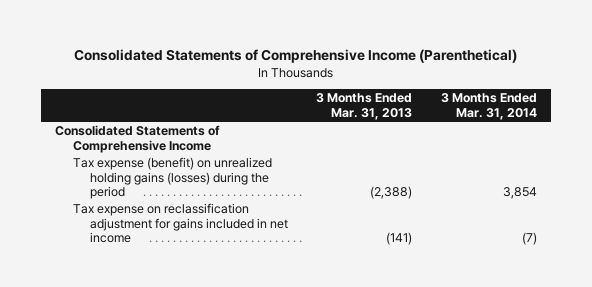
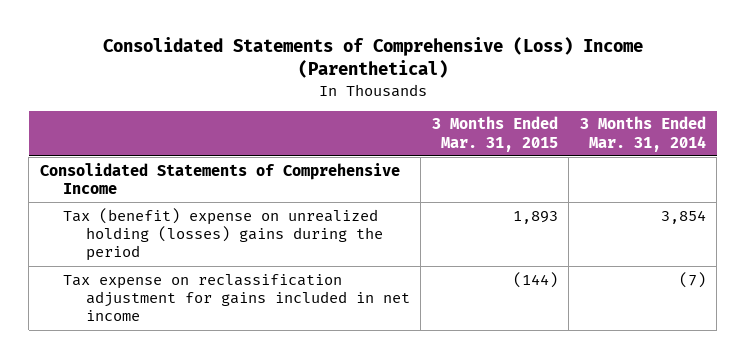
[74,49,518,64] Consolidated Statements of Comprehensive Income (Parenthetical) -> [102,37,643,79] Consolidated Statements of Comprehensive (Loss) Income (Parenthetical)
[316,93,413,120] 3 Months Ended Mar. 31, 2013 -> none
none -> [431,116,558,152] 3 Months Ended Mar. 31, 2015
[72,157,272,200] Tax expense (benefit) on unrealized holding gains (losses) during the period -> [62,207,383,262] Tax (benefit) expense on unrealized holding (losses) gains during the period

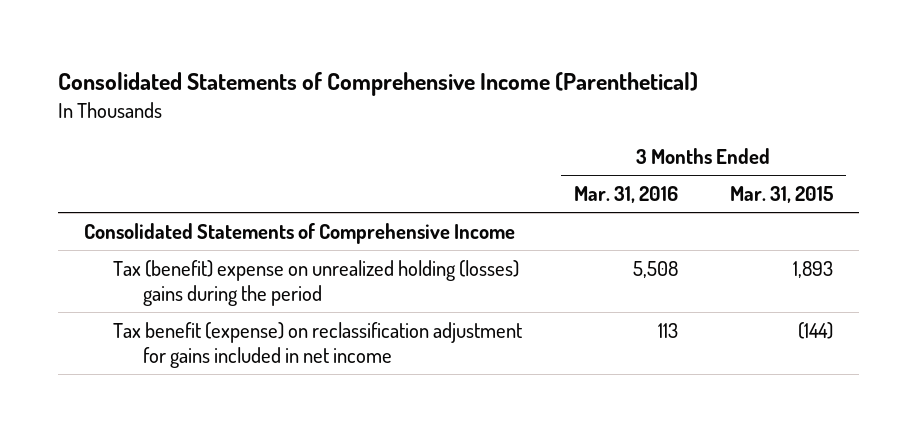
[102,37,643,79] Consolidated Statements of Comprehensive (Loss) Income (Parenthetical) -> [58,71,699,96] Consolidated Statements of Comprehensive Income (Parenthetical)
[579,116,706,152] 3 Months Ended Mar. 31, 2014 -> none
none -> [573,186,678,204] Mar. 31, 2016
[62,273,410,322] Tax expense on reclassification adjustment for gains included in net income -> [113,321,523,368] Tax benefit (expense) on reclassification adjustment for gains included in net income

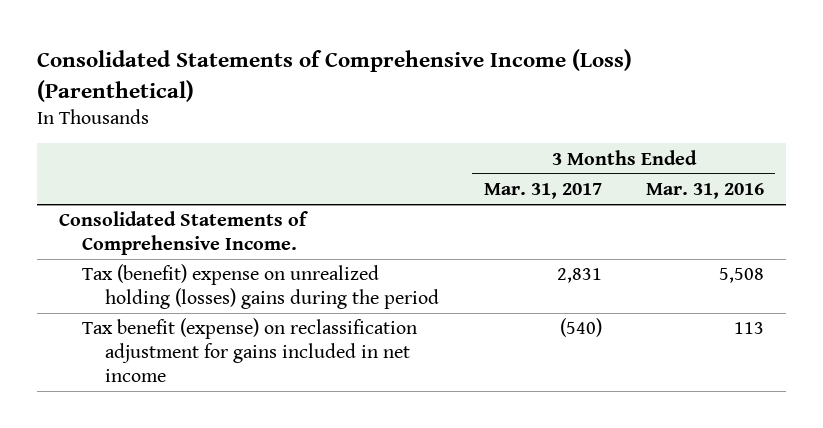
[58,71,699,96] Consolidated Statements of Comprehensive Income (Parenthetical) -> [37,49,633,102] Consolidated Statements of Comprehensive Income (Loss) (Parenthetical)
[729,186,833,204] Mar. 31, 2015 -> none
none -> [483,183,602,200] Mar. 31, 2017
[83,222,515,244] Consolidated Statements of Comprehensive Income -> [59,211,309,256] Consolidated Statements of Comprehensive Income.

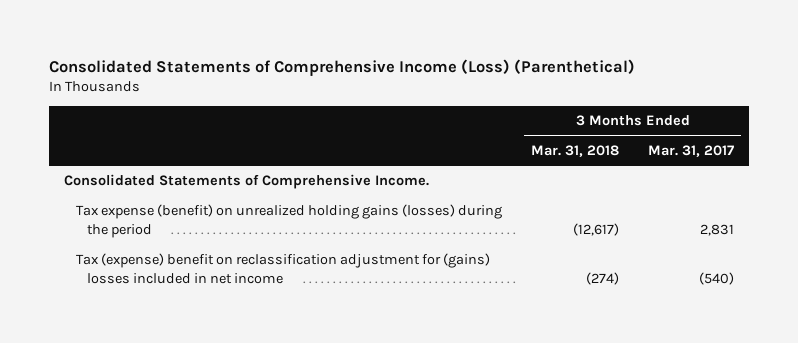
[645,183,764,200] Mar. 31, 2016 -> none
none -> [530,145,619,158] Mar. 31, 2018
[82,264,440,310] Tax (benefit) expense on unrealized holding (losses) gains during the period -> [75,204,502,239] Tax expense (benefit) on unrealized holding gains (losses) during the period
[82,318,418,383] Tax benefit (expense) on reclassification adjustment for gains included in net income -> [75,253,490,285] Tax (expense) benefit on reclassification adjustment for (gains) losses included in net income

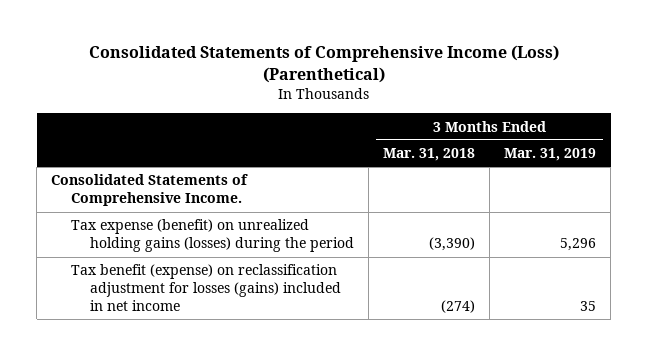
[648,145,735,158] Mar. 31, 2017 -> none
none -> [504,148,597,162] Mar. 31, 2019
[572,223,619,237] (12,617) -> [429,237,476,252] (3,390)
[75,253,490,285] Tax (expense) benefit on reclassification adjustment for (gains) losses included in net income -> [70,264,342,312] Tax benefit (expense) on reclassification adjustment for losses (gains) included in net income

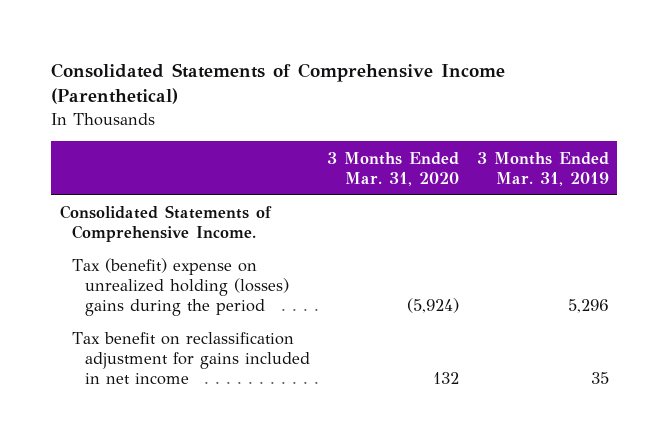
[88,45,559,84] Consolidated Statements of Comprehensive Income (Loss) (Parenthetical) -> [50,62,505,105] Consolidated Statements of Comprehensive Income (Parenthetical)
[383,148,476,162] Mar. 31, 2018 -> none
none -> [327,151,460,186] 3 Months Ended Mar. 31, 2020
[70,219,355,253] Tax expense (benefit) on unrealized holding gains (losses) during the period -> [72,258,290,317] Tax (benefit) expense on unrealized holding (losses) gains during the period
[70,264,342,312] Tax benefit (expense) on reclassification adjustment for losses (gains) included in net income -> [72,332,311,386] Tax benefit on reclassification adjustment for gains included in net income

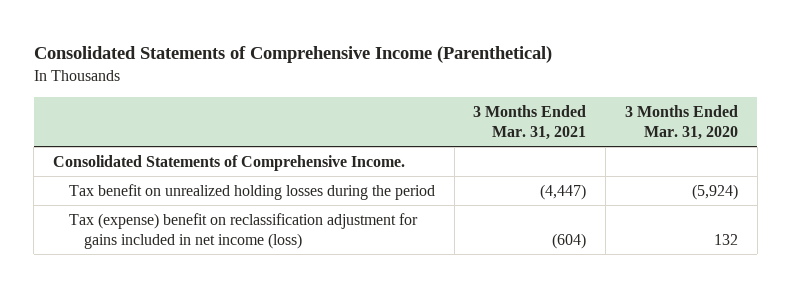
[476,151,609,186] 3 Months Ended Mar. 31, 2019 -> none
none -> [473,104,587,140] 3 Months Ended Mar. 31, 2021
[72,258,290,317] Tax (benefit) expense on unrealized holding (losses) gains during the period -> [68,183,435,200] Tax benefit on unrealized holding losses during the period
[72,332,311,386] Tax benefit on reclassification adjustment for gains included in net income -> [68,212,418,249] Tax (expense) benefit on reclassification adjustment for gains included in net income (loss)

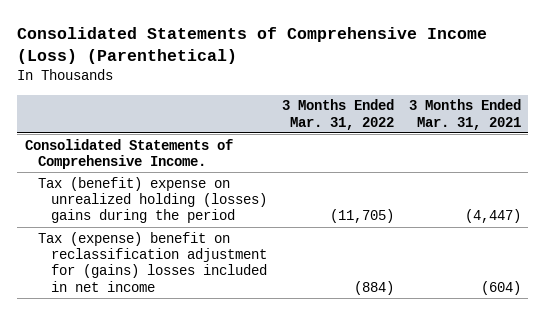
[33,45,552,63] Consolidated Statements of Comprehensive Income (Parenthetical) -> [17,27,488,65] Consolidated Statements of Comprehensive Income (Loss) (Parenthetical)
[625,104,739,140] 3 Months Ended Mar. 31, 2020 -> none
none -> [281,99,394,130] 3 Months Ended Mar. 31, 2022
[68,183,435,200] Tax benefit on unrealized holding losses during the period -> [37,176,267,224] Tax (benefit) expense on unrealized holding (losses) gains during the period
[68,212,418,249] Tax (expense) benefit on reclassification adjustment for gains included in net income (loss) -> [37,231,267,292] Tax (expense) benefit on reclassification adjustment for (gains) losses included in net income

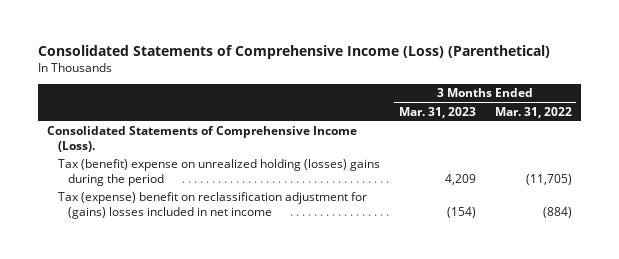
[408,99,521,130] 3 Months Ended Mar. 31, 2021 -> none
none -> [398,106,476,118] Mar. 31, 2023
[24,138,233,170] Consolidated Statements of Comprehensive Income. -> [47,126,358,153] Consolidated Statements of Comprehensive Income (Loss).

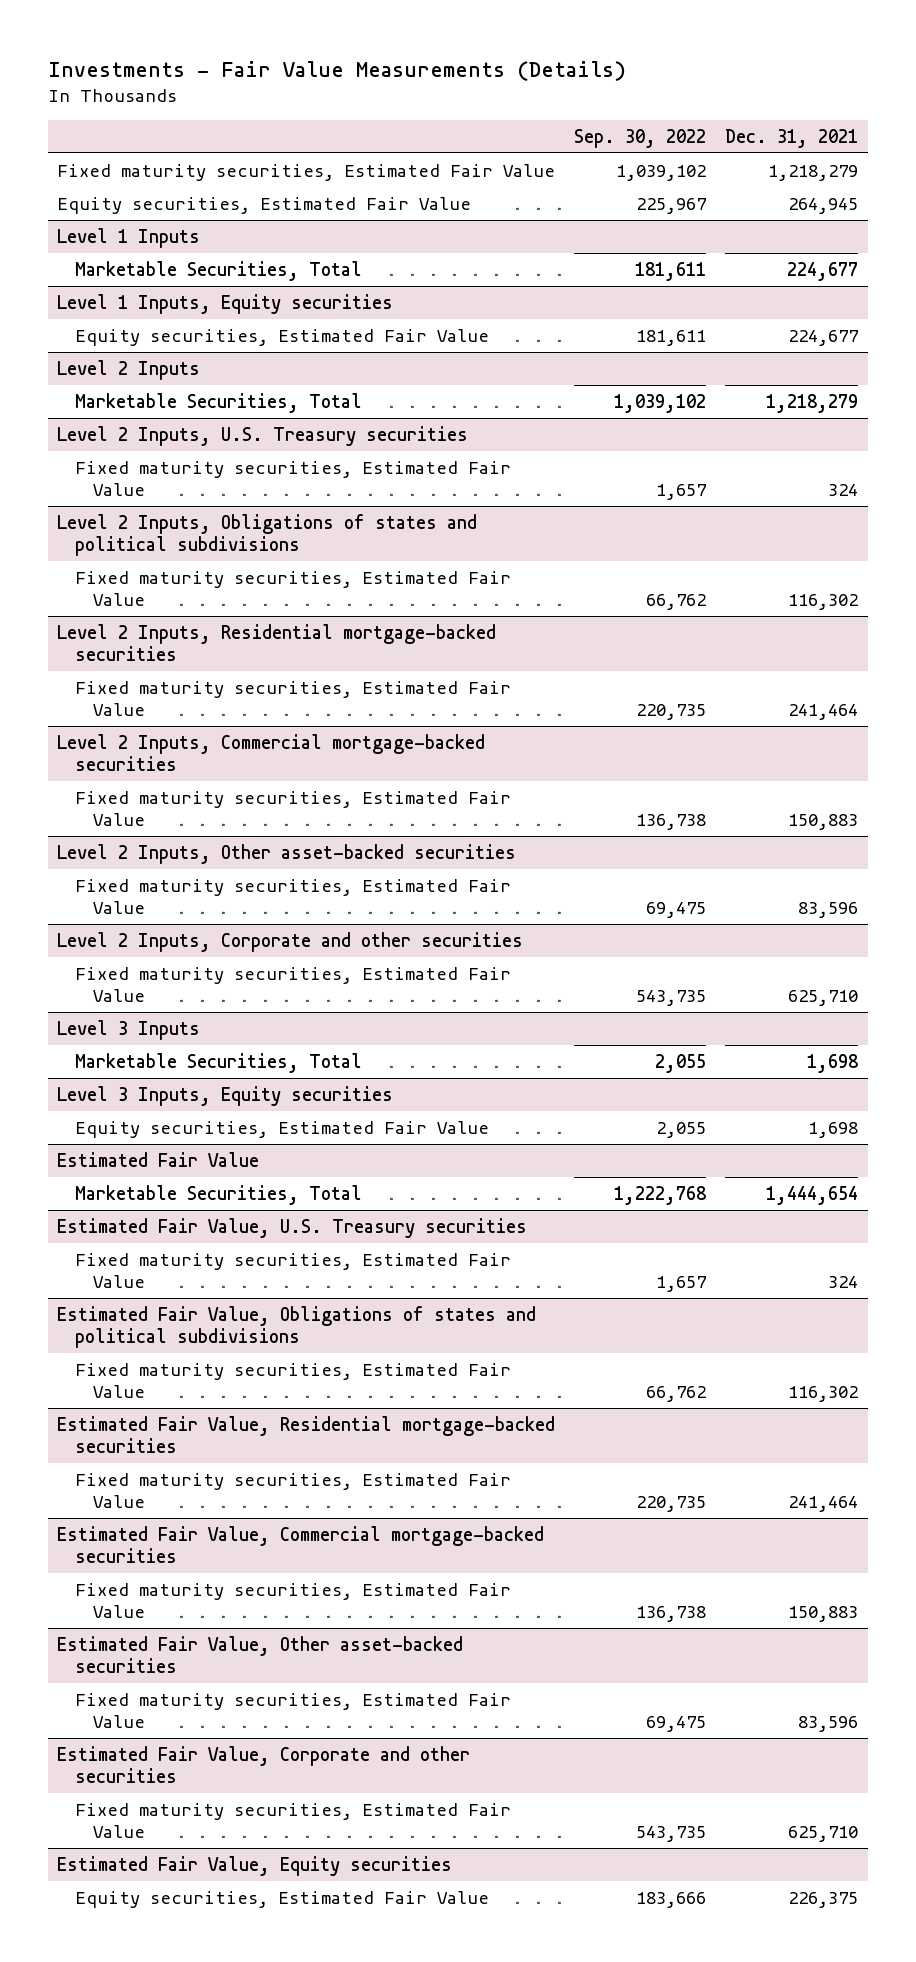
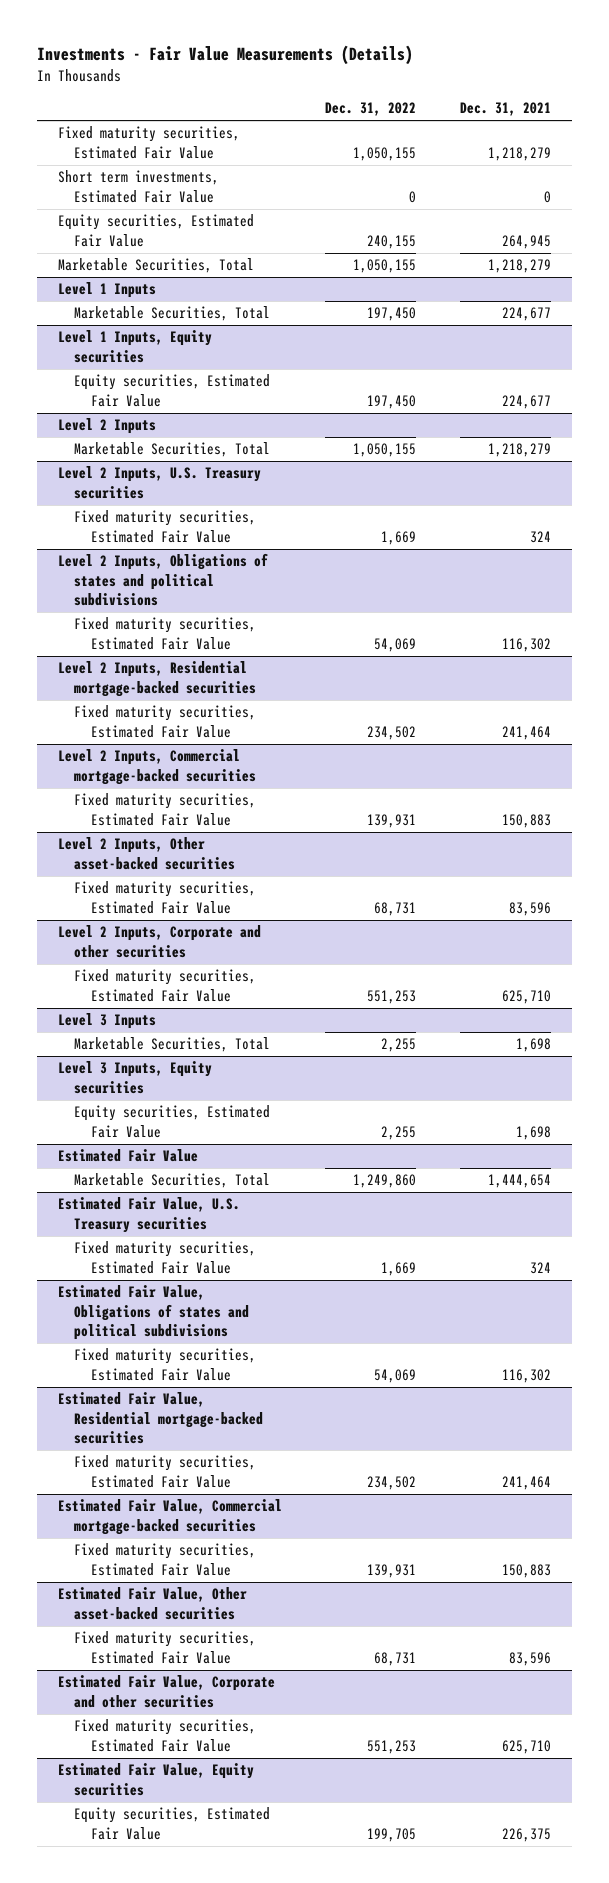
[574,128,707,148] Sep. 30, 2022 -> none
none -> [325,102,417,117] Dec. 31, 2022
none -> [58,170,220,203] Short term investments, Estimated Fair Value
none -> [58,258,255,274] Marketable Securities, Total

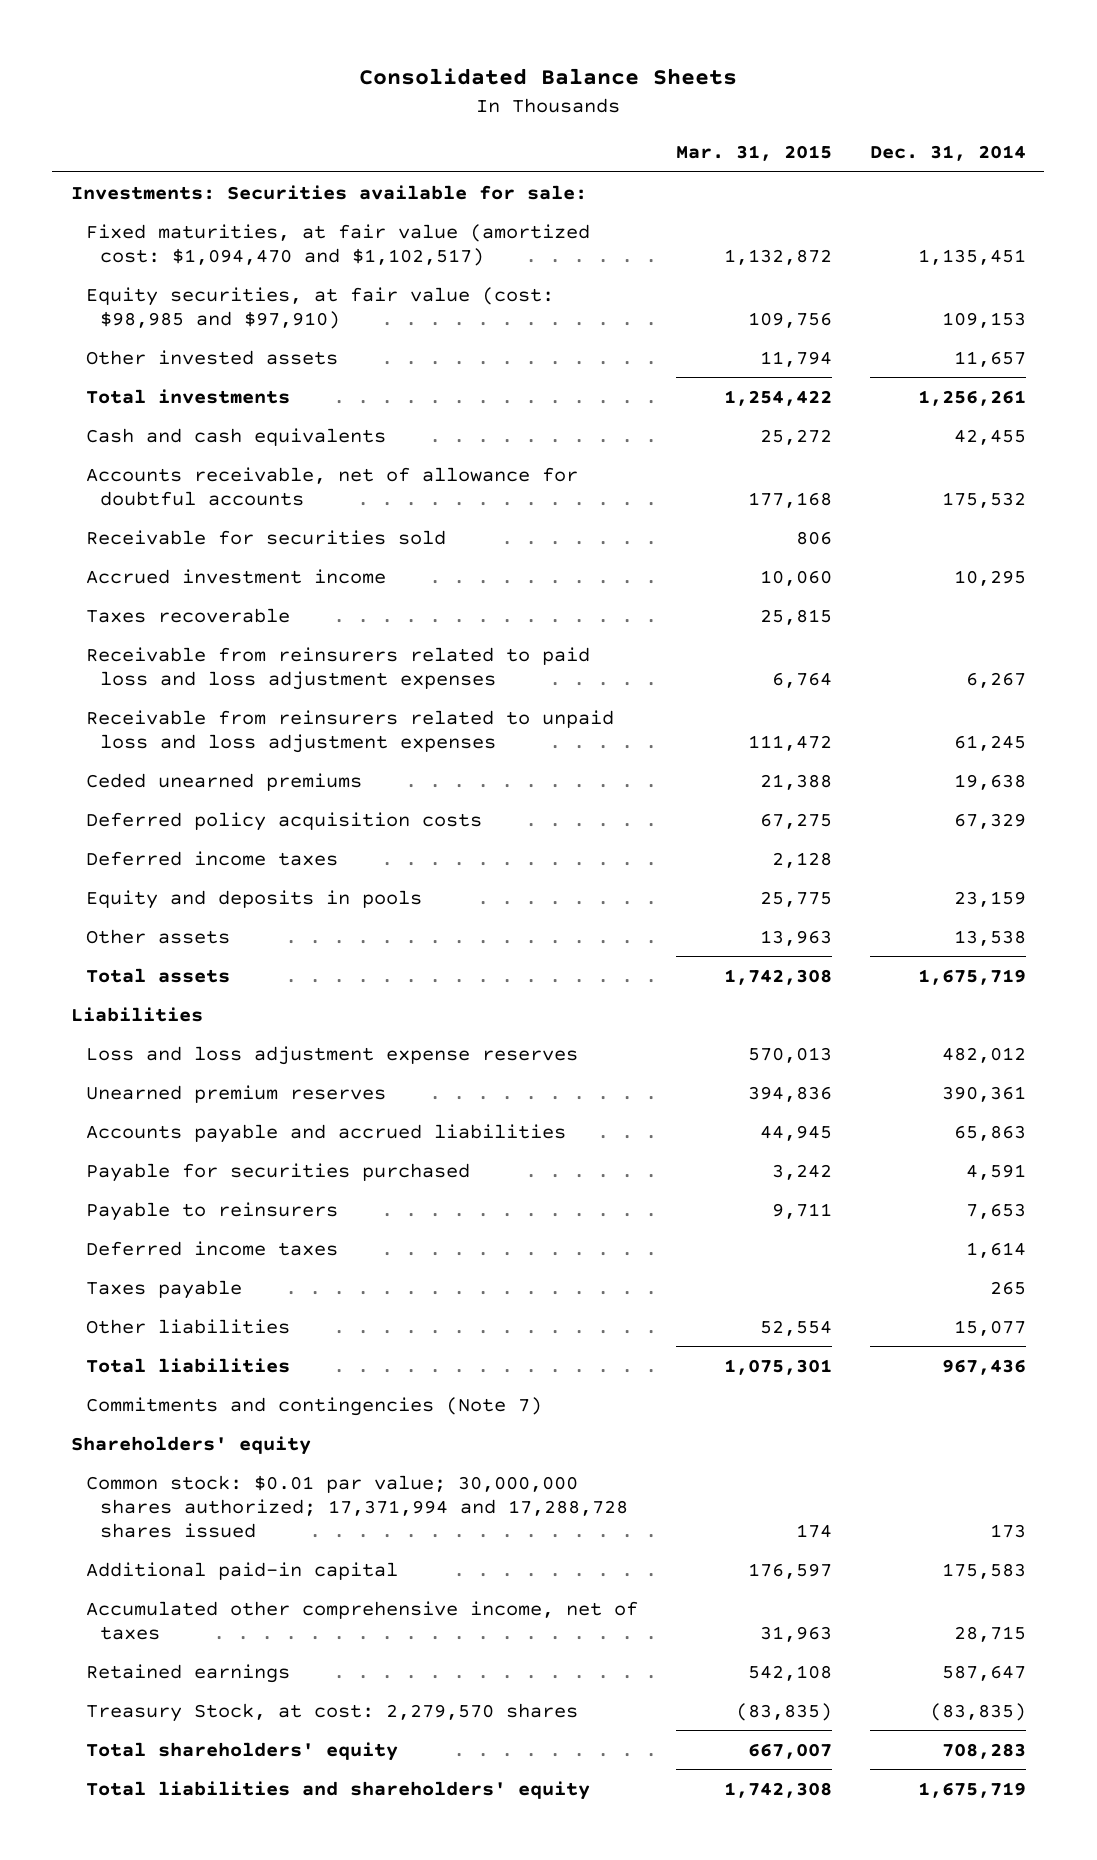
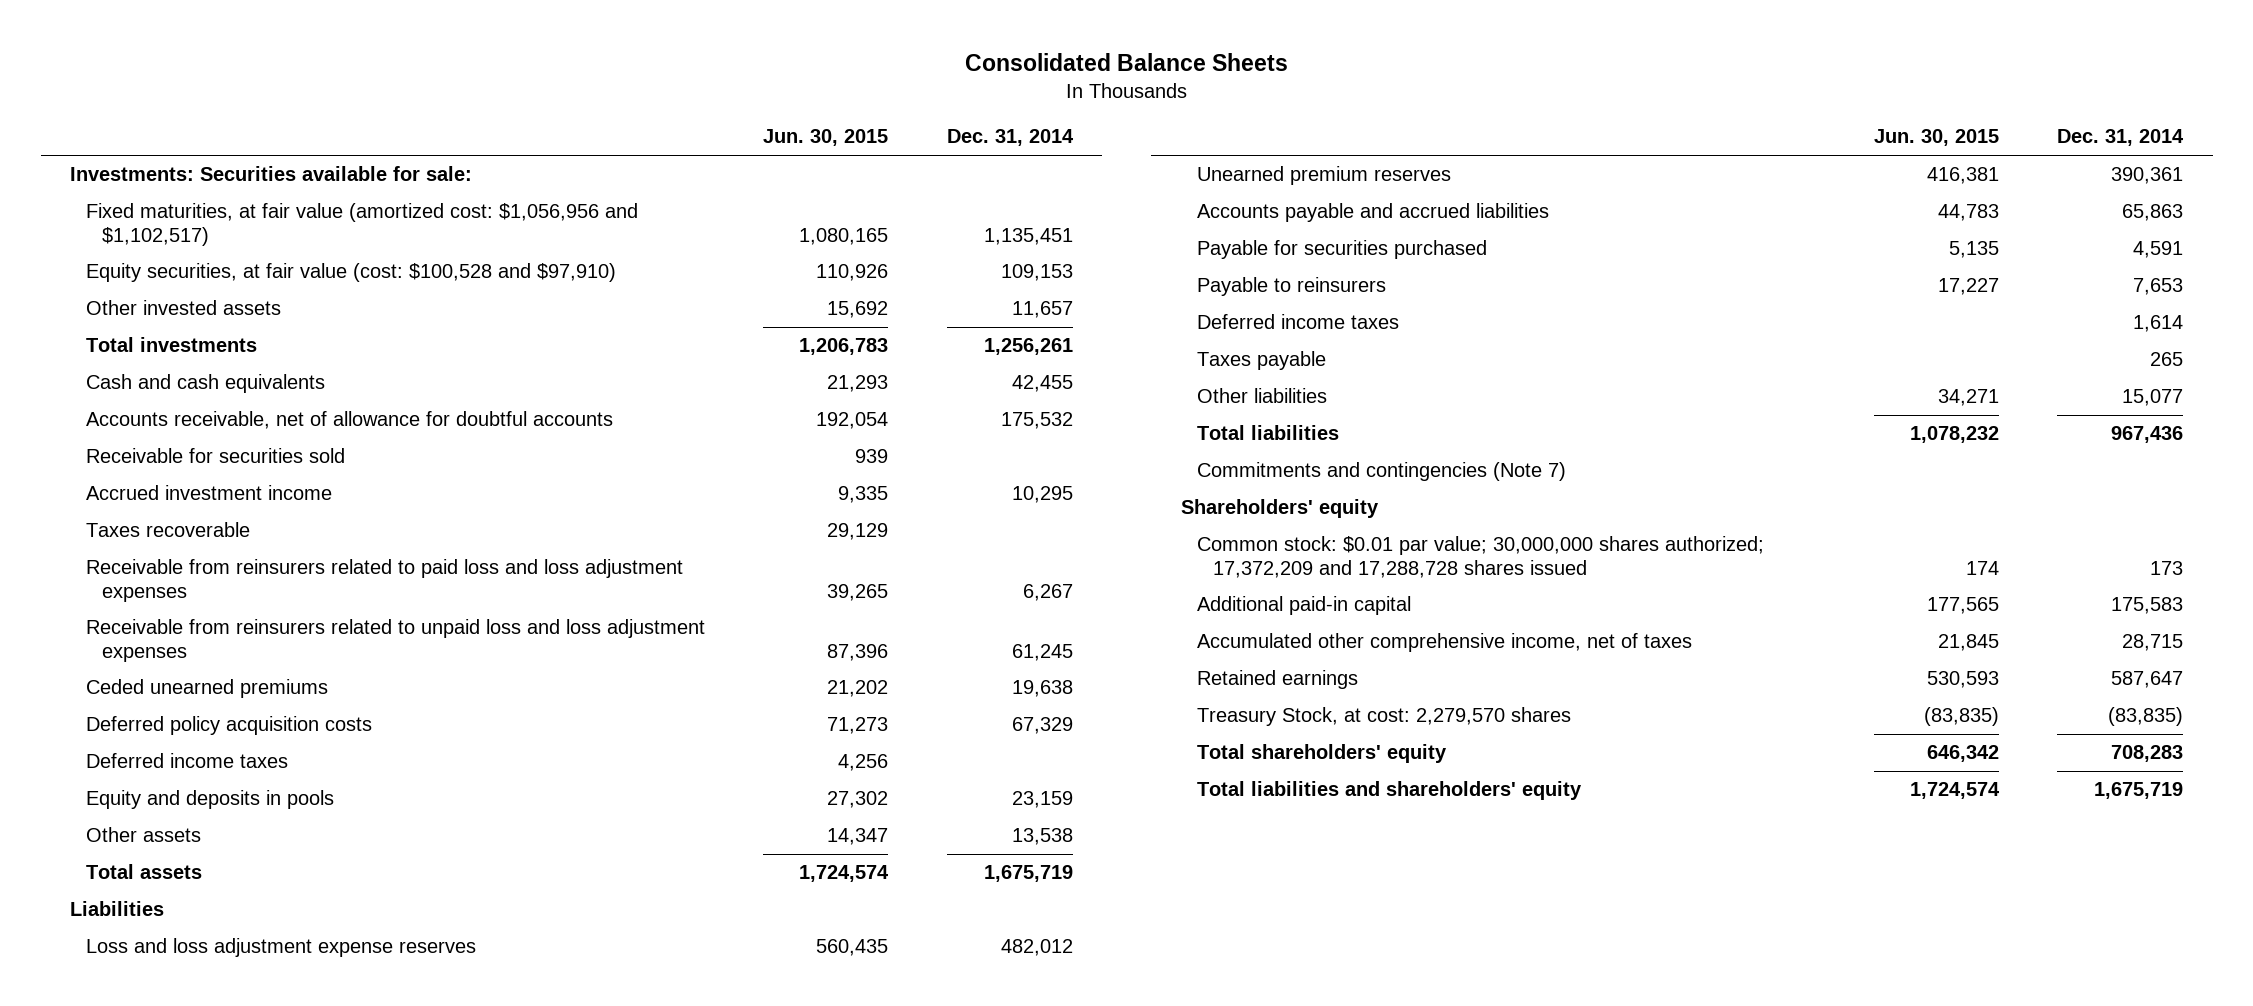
[675,144,832,161] Mar. 31, 2015 -> none
none -> [763,129,889,147] Jun. 30, 2015
[85,223,590,266] Fixed maturities, at fair value (amortized cost: $1,094,470 and $1,102,517) -> [85,203,638,246] Fixed maturities, at fair value (amortized cost: $1,056,956 and $1,102,517)
[85,286,554,329] Equity securities, at fair value (cost: $98,985 and $97,910) -> [85,263,616,283] Equity securities, at fair value (cost: $100,528 and $97,910)
[85,1474,629,1538] Common stock: $0.01 par value; 30,000,000 shares authorized; 17,371,994 and 17,288,728 shares issued -> [1196,536,1764,578] Common stock: $0.01 par value; 30,000,000 shares authorized; 17,372,209 and 17,288,728 shares issued

